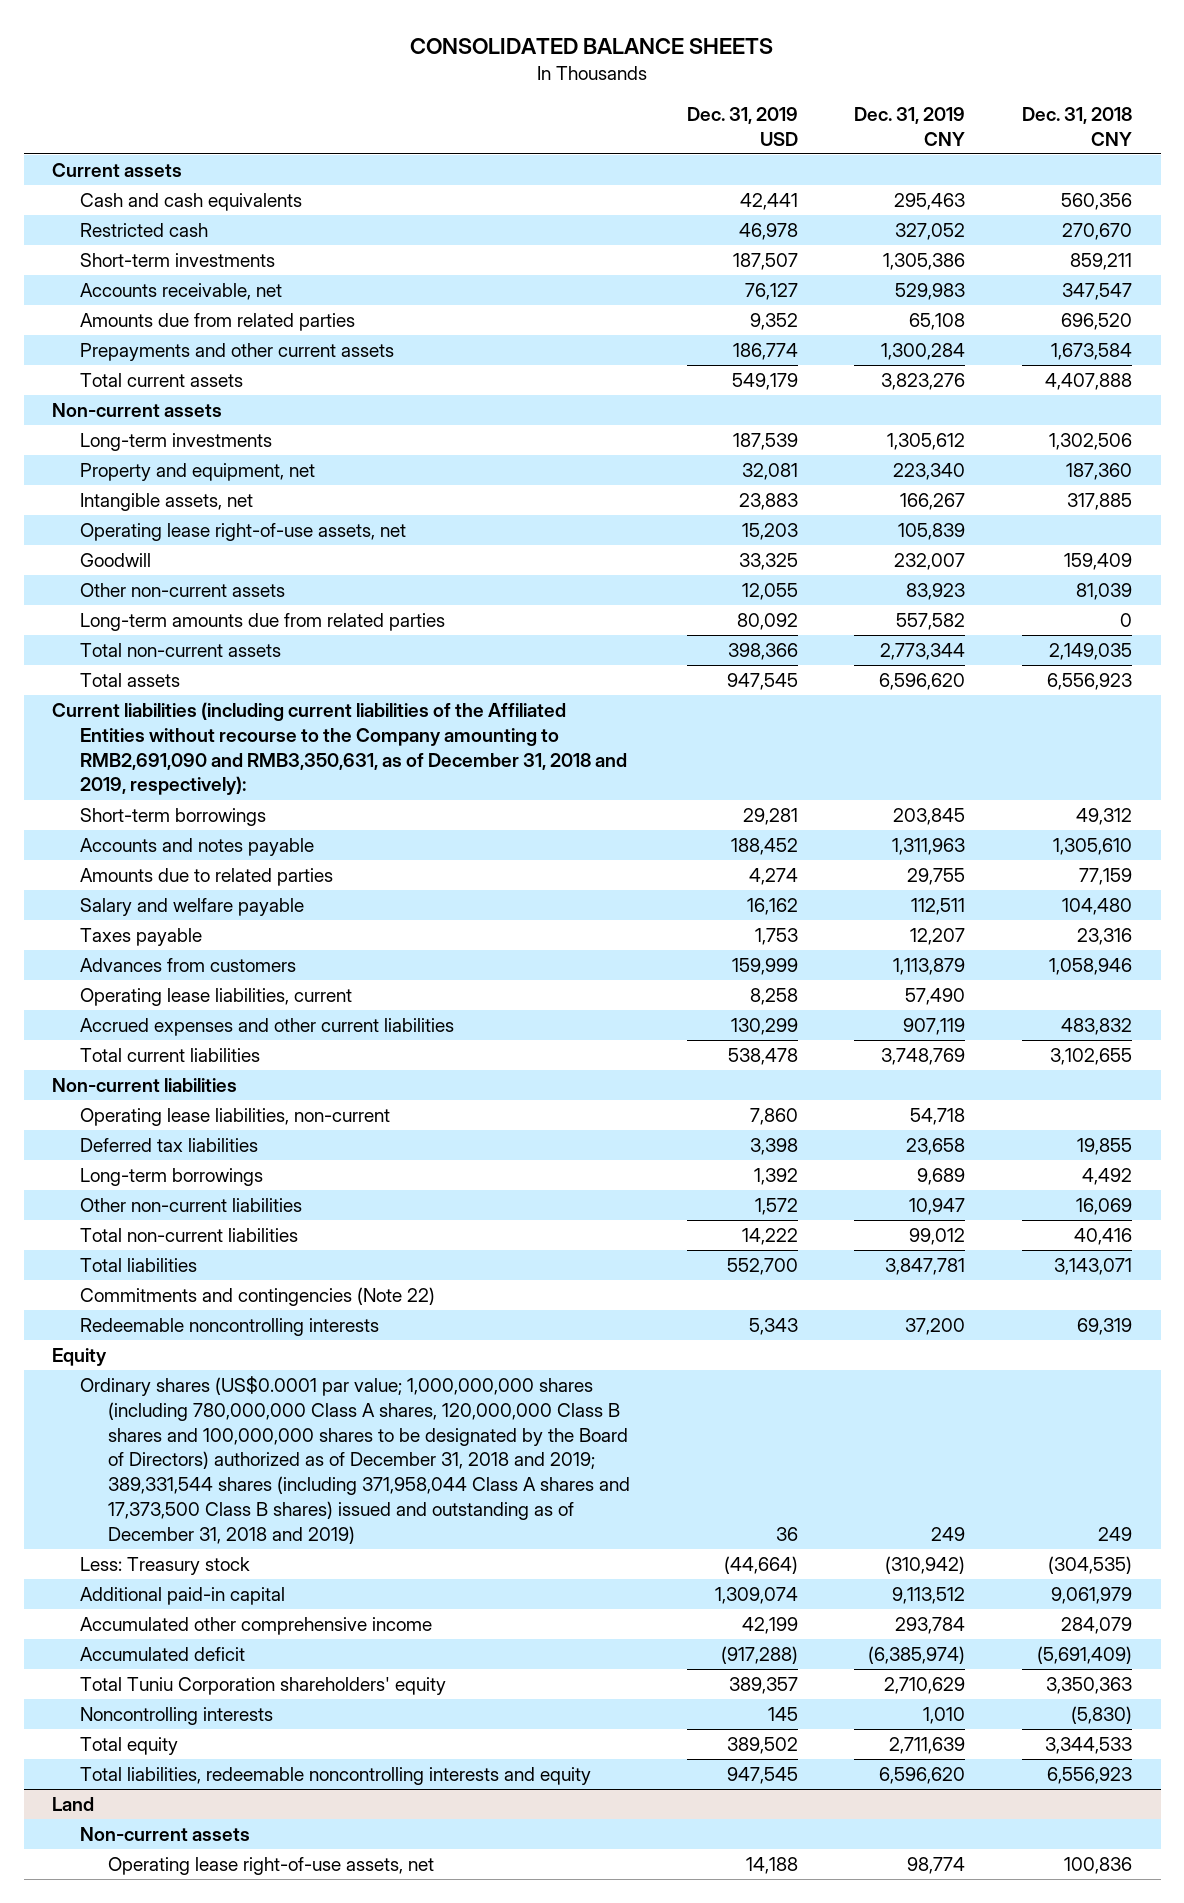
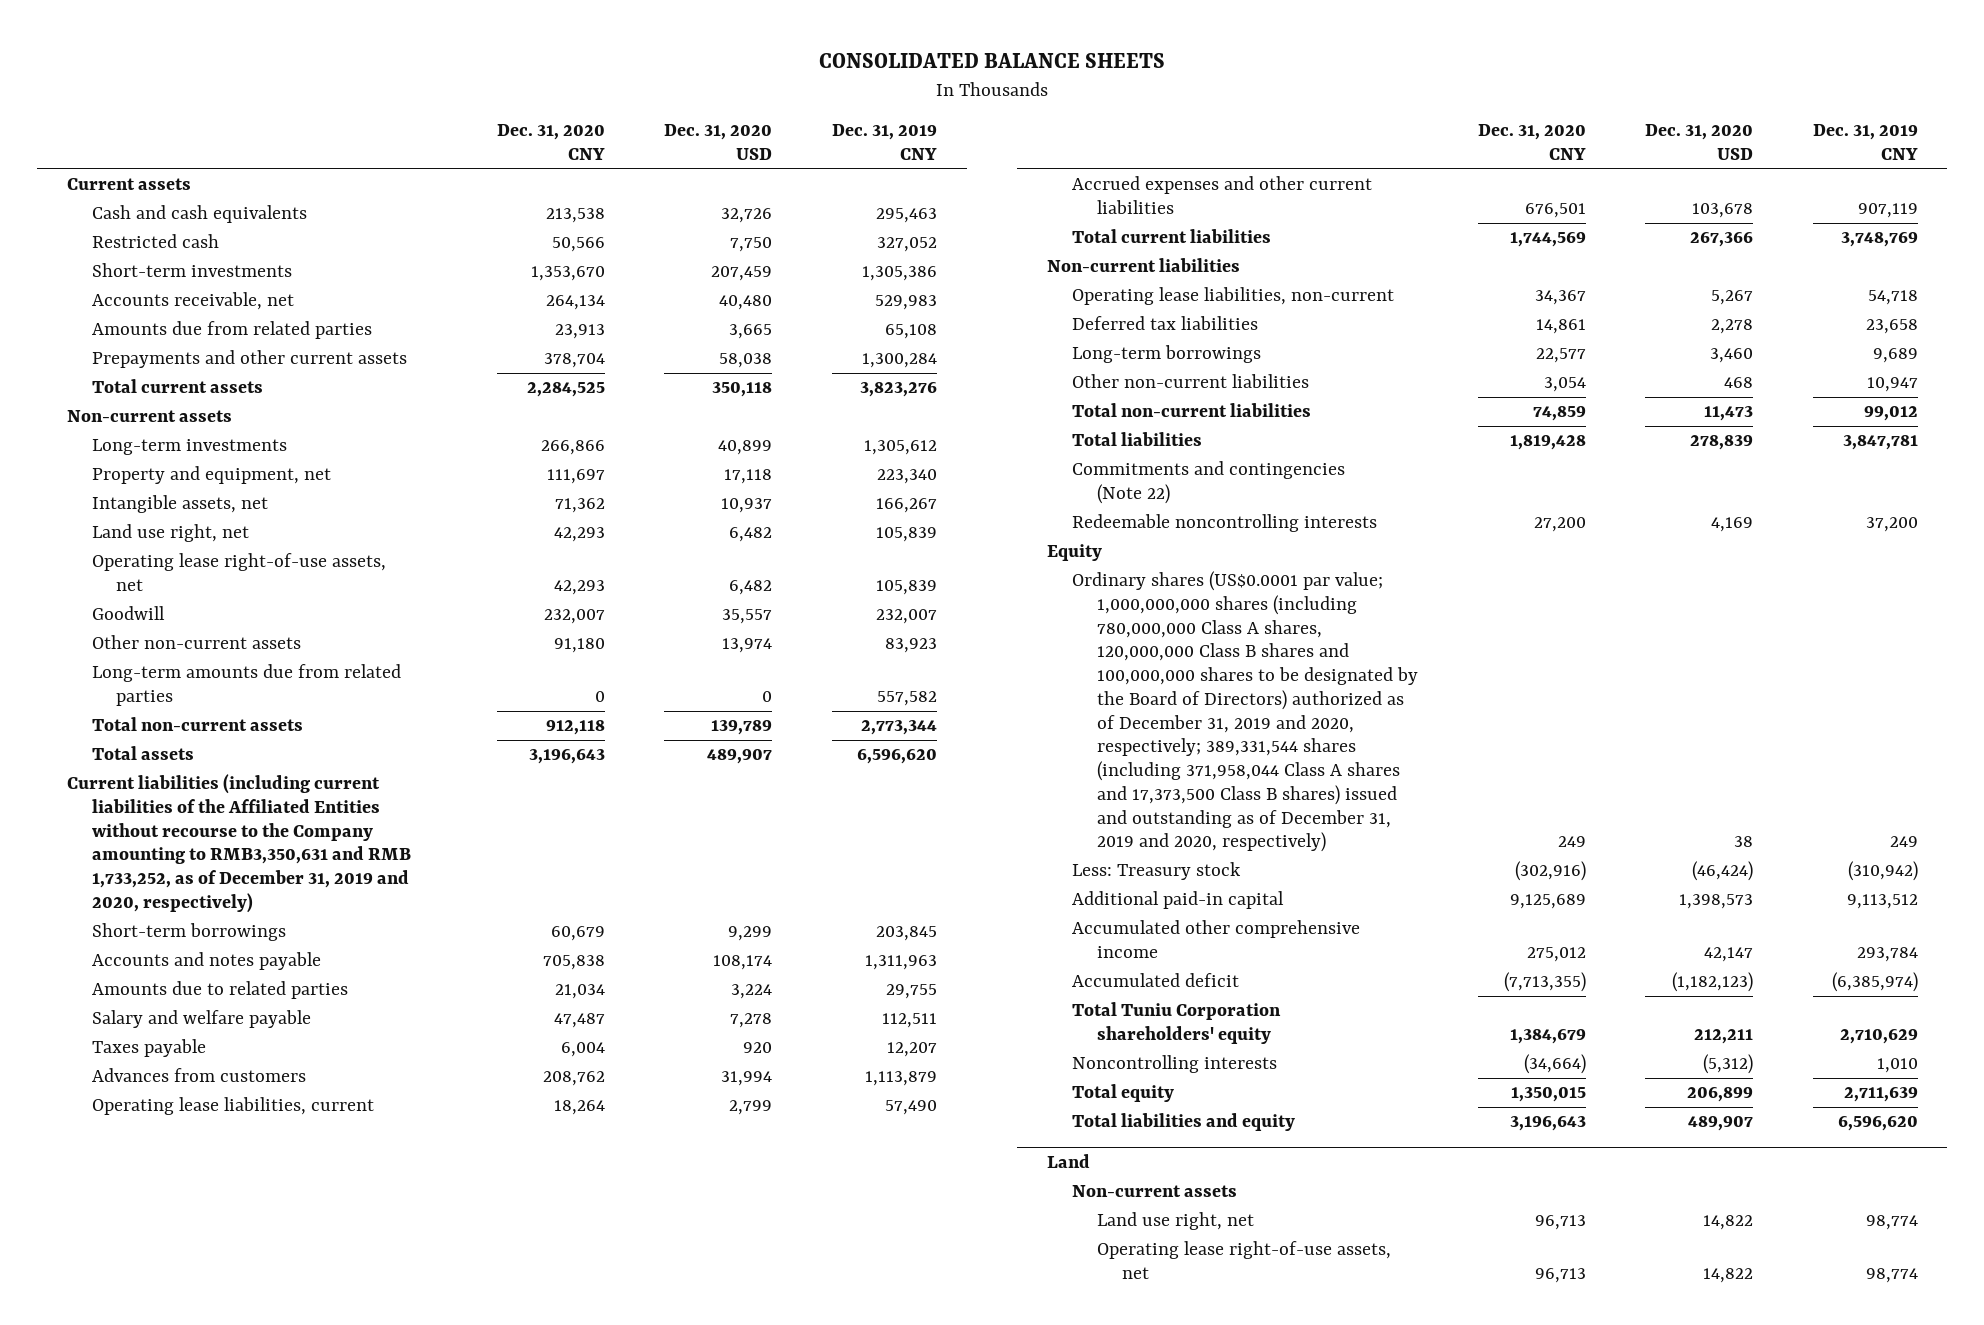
[686,107,798,146] Dec. 31, 2019 USD -> none
[1022,107,1133,146] Dec. 31, 2018 CNY -> none
none -> [496,124,605,161] Dec. 31, 2020 CNY
none -> [664,124,773,161] Dec. 31, 2020 USD
none -> [91,524,249,543] Land use right, net
[52,702,628,796] Current liabilities (including current liabilities of the Affiliated Entities without recourse to the Company amounting to RMB2,691,090 and RMB3,350,631, as of December 31, 2018 and 2019, respectively): -> [66,774,411,913] Current liabilities (including current liabilities of the Affiliated Entities without recourse to the Company amounting to RMB3,350,631 and RMB 1,733,252, as of December 31, 2019 and 2020, respectively)
[80,1376,630,1544] Ordinary shares (US$0.0001 par value; 1,000,000,000 shares (including 780,000,000 Class A shares, 120,000,000 Class B shares and 100,000,000 shares to be designated by the Board of Directors) authorized as of December 31, 2018 and 2019; 389,331,544 shares (including 371,958,044 Class A shares and 17,373,500 Class B shares) issued and outstanding as of December 31, 2018 and 2019) -> [1072,571,1419,853] Ordinary shares (US$0.0001 par value; 1,000,000,000 shares (including 780,000,000 Class A shares, 120,000,000 Class B shares and 100,000,000 shares to be designated by the Board of Directors) authorized as of December 31, 2019 and 2020, respectively; 389,331,544 shares (including 371,958,044 Class A shares and 17,373,500 Class B shares) issued and outstanding as of December 31, 2019 and 2020, respectively)
[80,1767,592,1786] Total liabilities, redeemable noncontrolling interests and equity -> [1072,1113,1296,1132] Total liabilities and equity
none -> [1097,1212,1255,1231] Land use right, net

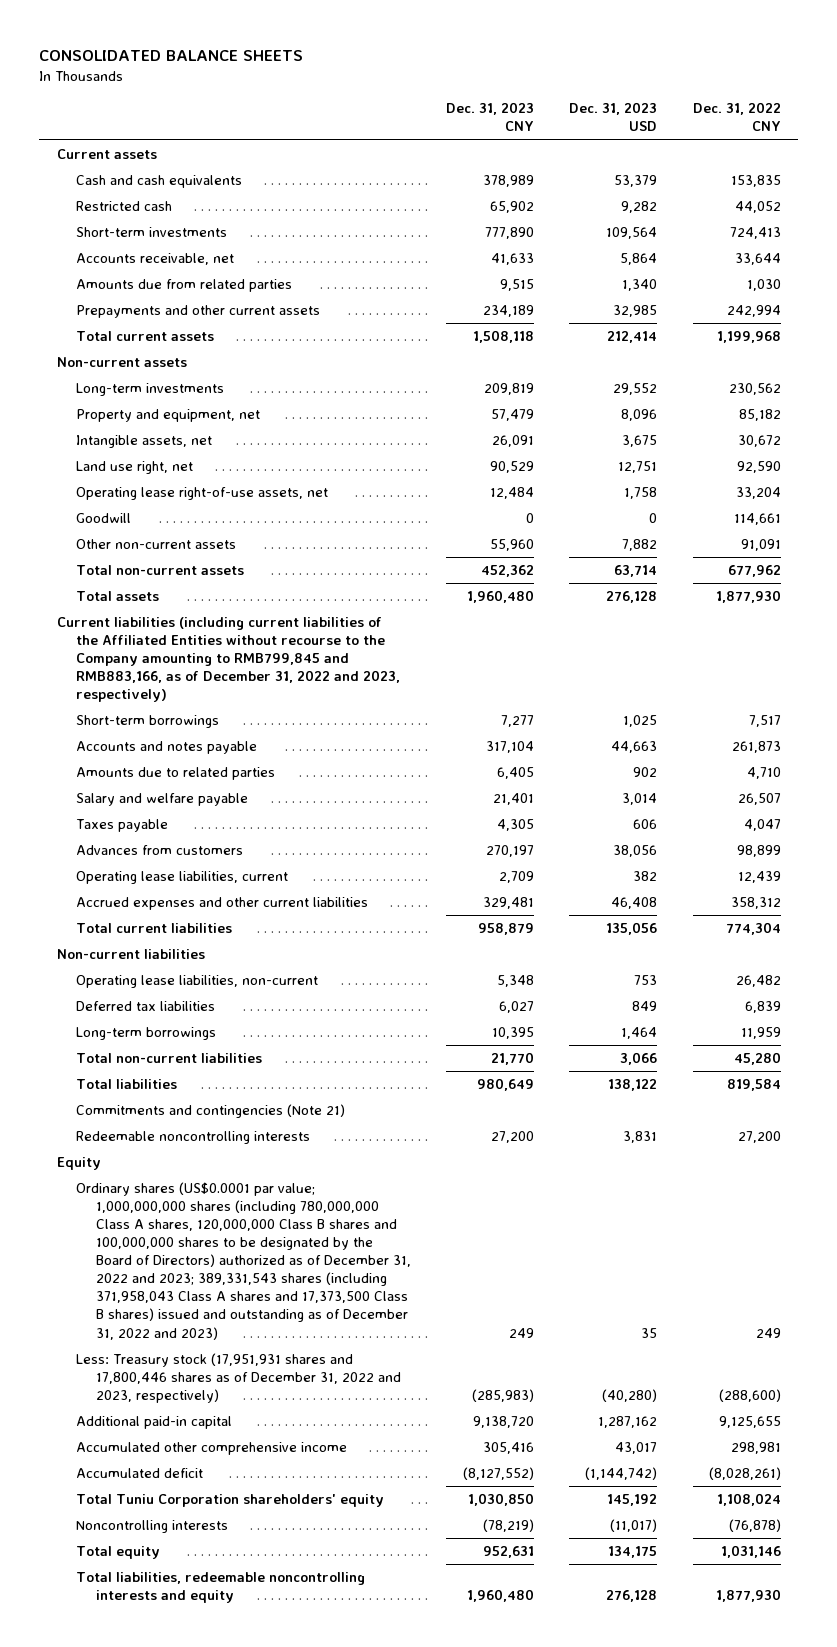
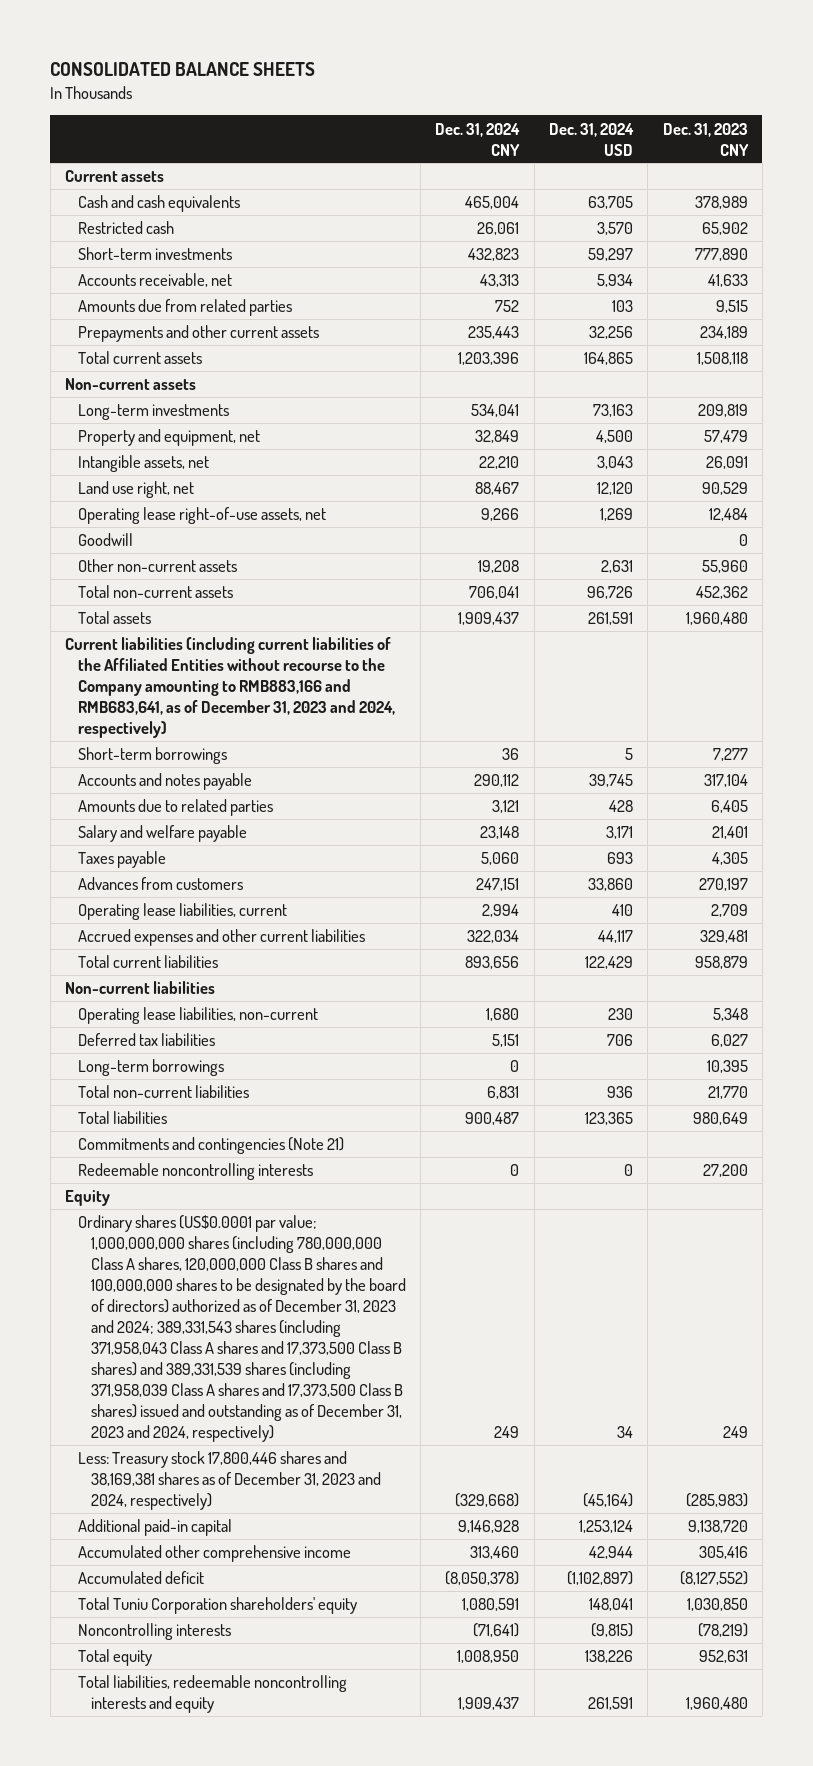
[569,102,658,132] Dec. 31, 2023 USD -> none
[692,102,781,132] Dec. 31, 2022 CNY -> none
none -> [435,122,521,156] Dec. 31, 2024 CNY
none -> [548,122,634,156] Dec. 31, 2024 USD
[56,617,401,703] Current liabilities (including current liabilities of the Affiliated Entities without recourse to the Company amounting to RMB799,845 and RMB883,166, as of December 31, 2022 and 2023, respectively) -> [65,637,395,738] Current liabilities (including current liabilities of the Affiliated Entities without recourse to the Company amounting to RMB883,166 and RMB683,641, as of December 31, 2023 and 2024, respectively)
[76,1182,411,1340] Ordinary shares (US$0.0001 par value; 1,000,000,000 shares (including 780,000,000 Class A shares, 120,000,000 Class B shares and 100,000,000 shares to be designated by the Board of Directors) authorized as of December 31, 2022 and 2023; 389,331,543 shares (including 371,958,043 Class A shares and 17,373,500 Class B shares) issued and outstanding as of December 31, 2022 and 2023) -> [77,1215,406,1442] Ordinary shares (US$0.0001 par value; 1,000,000,000 shares (including 780,000,000 Class A shares, 120,000,000 Class B shares and 100,000,000 shares to be designated by the board of directors) authorized as of December 31, 2023 and 2024; 389,331,543 shares (including 371,958,043 Class A shares and 17,373,500 Class B shares) and 389,331,539 shares (including 371,958,039 Class A shares and 17,373,500 Class B shares) issued and outstanding as of December 31, 2023 and 2024, respectively)
[76,1353,401,1404] Less: Treasury stock (17,951,931 shares and 17,800,446 shares as of December 31, 2022 and 2023, respectively) -> [77,1451,381,1511] Less: Treasury stock 17,800,446 shares and 38,169,381 shares as of December 31, 2023 and 2024, respectively)

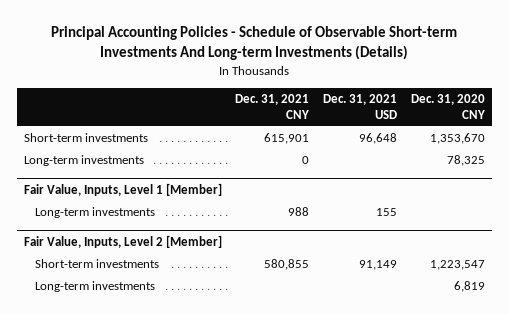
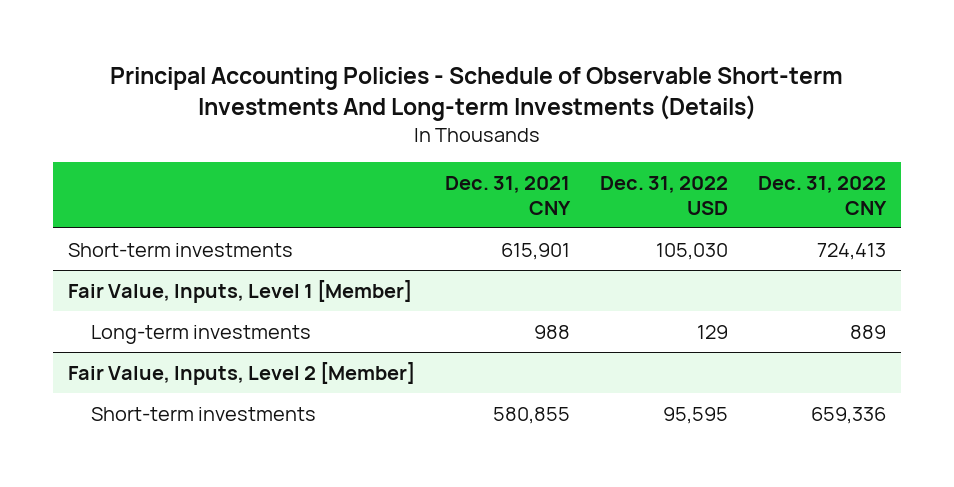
[323,94,398,119] Dec. 31, 2021 USD -> none
[411,94,486,119] Dec. 31, 2020 CNY -> none
none -> [599,175,728,215] Dec. 31, 2022 USD
none -> [757,175,887,215] Dec. 31, 2022 CNY
[23,155,144,167] Long-term investments -> none
[35,281,156,293] Long-term investments -> none

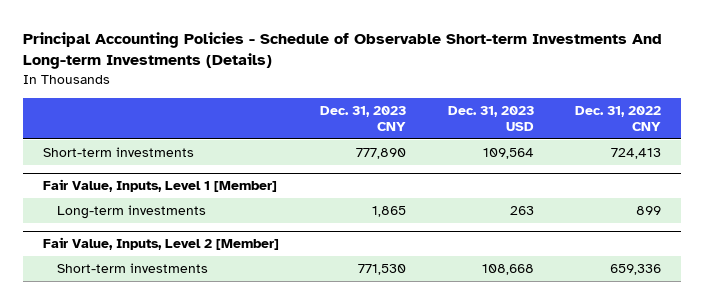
[444,175,571,215] Dec. 31, 2021 CNY -> none
[599,175,728,215] Dec. 31, 2022 USD -> none
none -> [320,105,407,132] Dec. 31, 2023 CNY
none -> [447,105,534,132] Dec. 31, 2023 USD
[849,324,886,339] 889 -> [635,206,661,216] 899

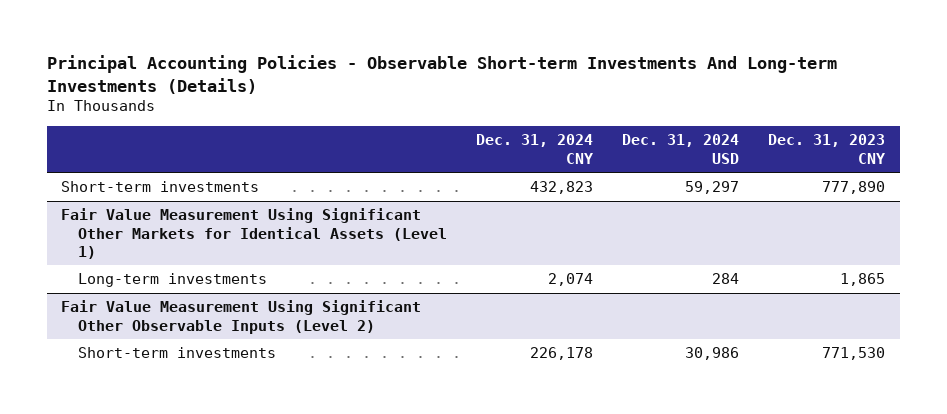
[22,32,662,70] Principal Accounting Policies - Schedule of Observable Short-term Investments And Long-term Investments (Details) -> [46,55,837,94] Principal Accounting Policies - Observable Short-term Investments And Long-term Investments (Details)
[447,105,534,132] Dec. 31, 2023 USD -> none
[574,105,661,132] Dec. 31, 2022 CNY -> none
none -> [476,134,594,164] Dec. 31, 2024 CNY
none -> [622,134,740,164] Dec. 31, 2024 USD
[43,179,278,193] Fair Value, Inputs, Level 1 [Member] -> [61,208,447,260] Fair Value Measurement Using Significant Other Markets for Identical Assets (Level 1)
[43,237,280,251] Fair Value, Inputs, Level 2 [Member] -> [61,300,422,334] Fair Value Measurement Using Significant Other Observable Inputs (Level 2)

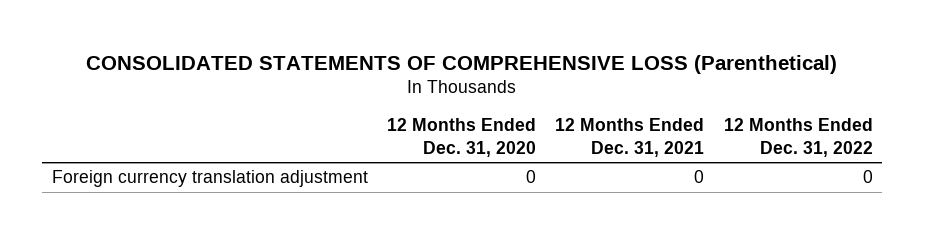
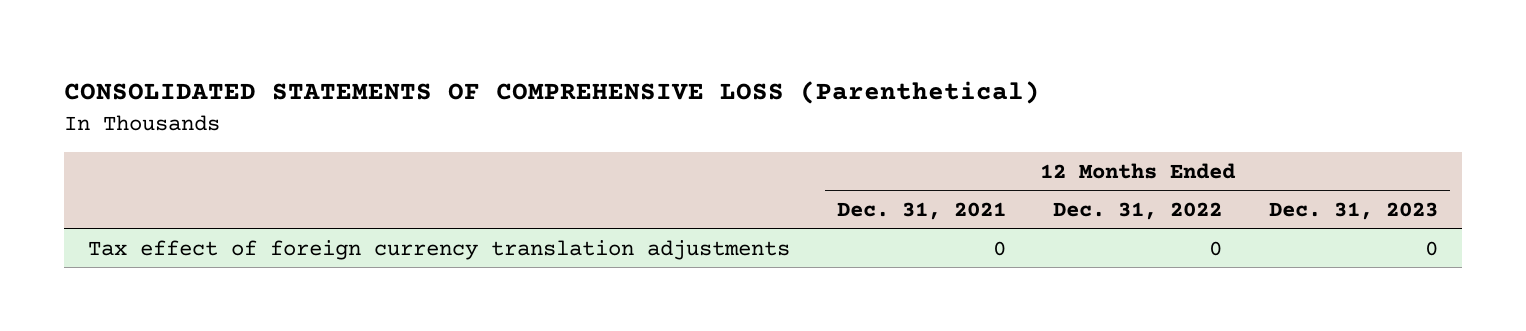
[387,118,537,158] 12 Months Ended Dec. 31, 2020 -> none
none -> [1269,201,1439,220] Dec. 31, 2023
[51,170,368,188] Foreign currency translation adjustment -> [87,239,790,260] Tax effect of foreign currency translation adjustments

